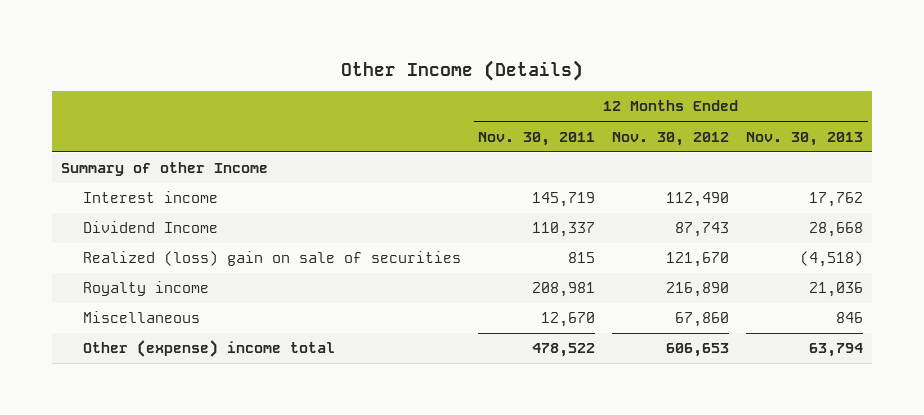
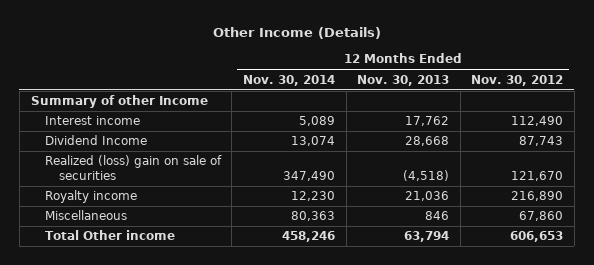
[478,131,596,146] Nov. 30, 2011 -> none
none -> [242,74,335,86] Nov. 30, 2014
[82,340,335,358] Other (expense) income total -> [44,230,175,241] Total Other income

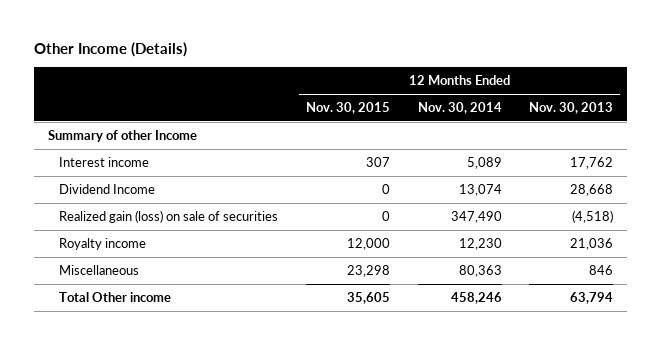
[471,74,564,86] Nov. 30, 2012 -> none
none -> [305,102,390,115] Nov. 30, 2015
[44,155,222,180] Realized (loss) gain on sale of securities -> [59,209,279,223] Realized gain (loss) on sale of securities

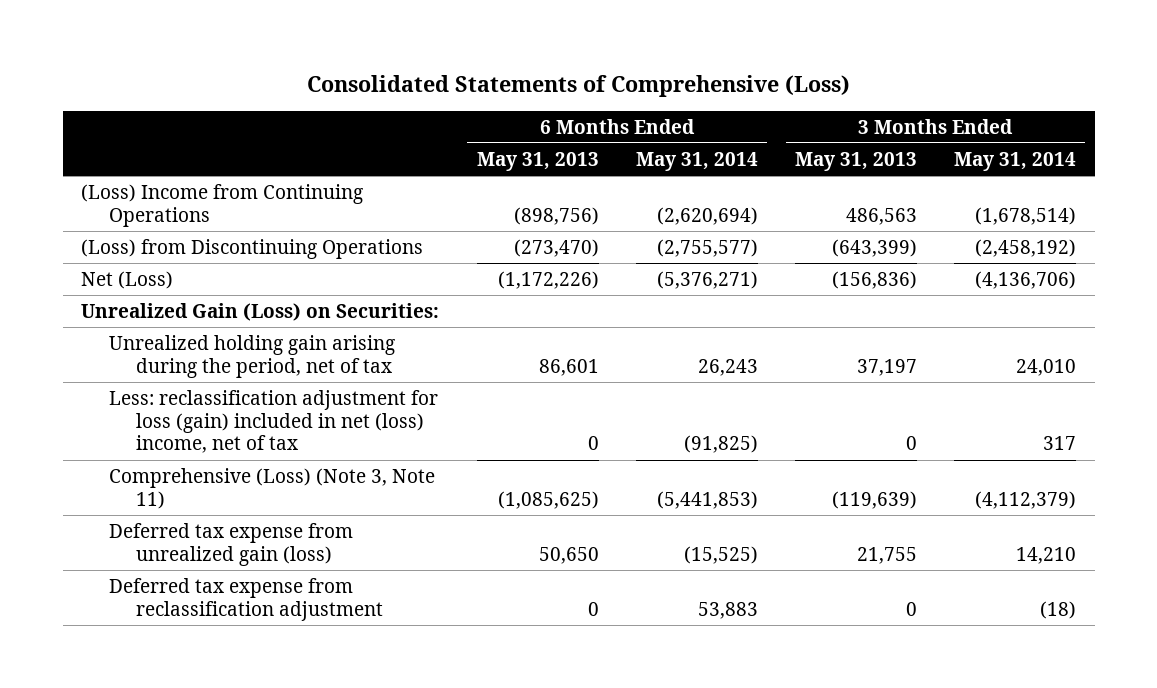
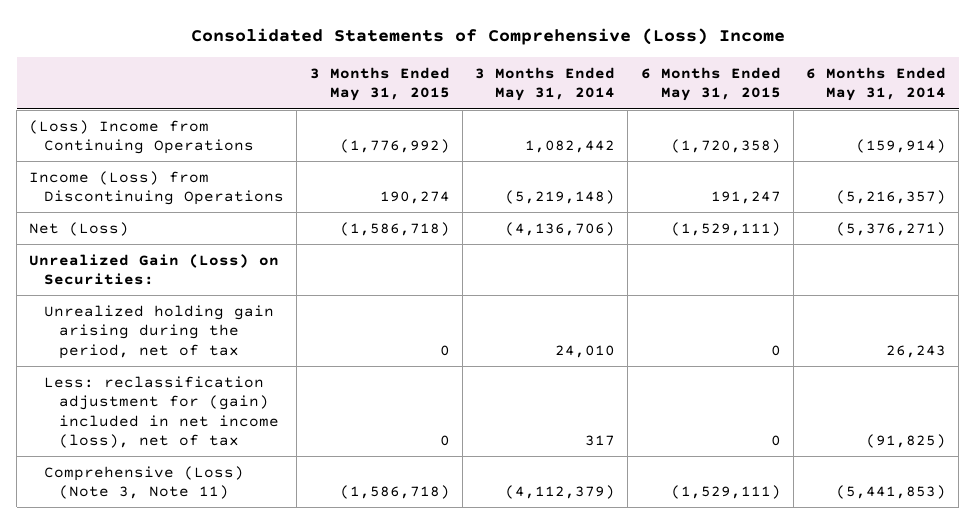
[306,74,850,97] Consolidated Statements of Comprehensive (Loss) -> [190,28,785,46] Consolidated Statements of Comprehensive (Loss) Income
[476,151,599,171] May 31, 2013 -> none
[794,151,917,171] May 31, 2013 -> none
none -> [309,66,450,102] 3 Months Ended May 31, 2015
none -> [640,66,781,102] 6 Months Ended May 31, 2015
[656,206,758,225] (2,620,694) -> [856,139,947,154] (159,914)
[975,206,1077,225] (1,678,514) -> [525,140,616,154] 1,082,442
[81,238,424,259] (Loss) from Discontinuing Operations -> [29,170,285,206] Income (Loss) from Discontinuing Operations
[656,238,758,257] (2,755,577) -> [836,190,947,205] (5,216,357)
[975,238,1077,257] (2,458,192) -> [505,190,616,205] (5,219,148)
[108,389,438,454] Less: reclassification adjustment for loss (gain) included in net (loss) income, net of tax -> [44,375,280,449] Less: reclassification adjustment for (gain) included in net income (loss), net of tax
[108,522,353,566] Deferred tax expense from unrealized gain (loss) -> none
[108,577,384,621] Deferred tax expense from reclassification adjustment -> none

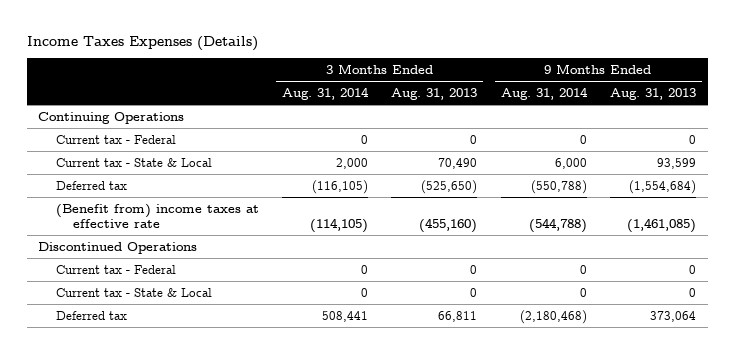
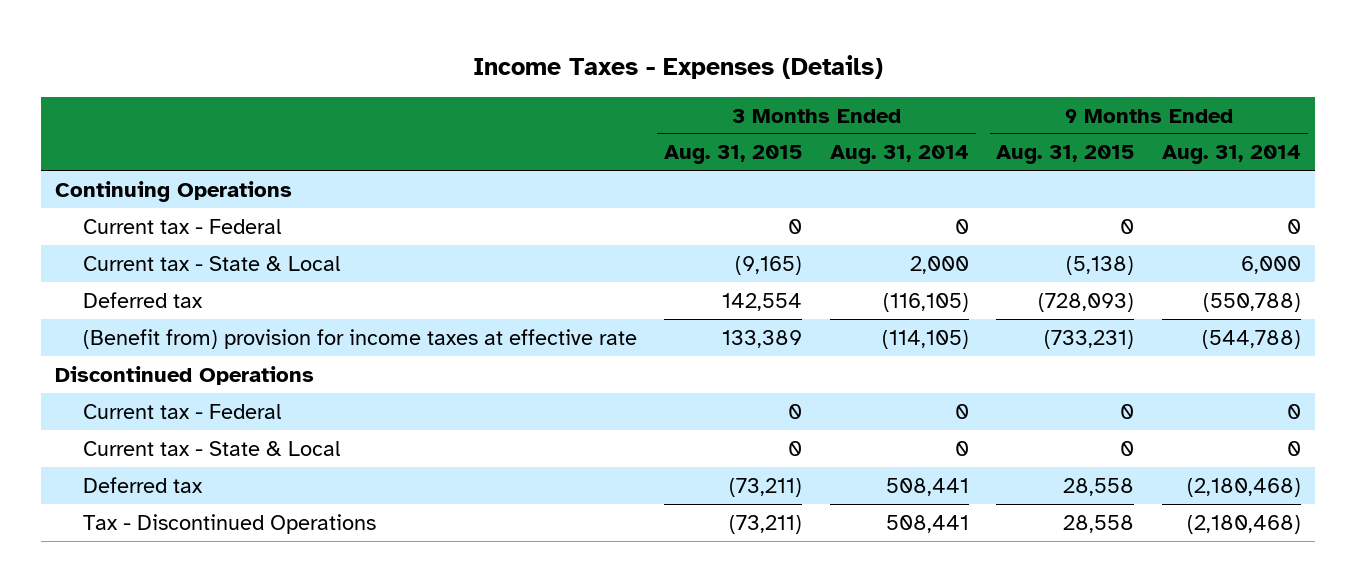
[26,35,258,51] Income Taxes Expenses (Details) -> [472,54,883,79] Income Taxes - Expenses (Details)
[391,88,478,101] Aug. 31, 2013 -> none
[609,88,696,101] Aug. 31, 2013 -> none
none -> [664,145,803,165] Aug. 31, 2015
none -> [996,145,1135,165] Aug. 31, 2015
[55,203,259,228] (Benefit from) income taxes at effective rate -> [82,328,637,349] (Benefit from) provision for income taxes at effective rate
none -> [82,513,376,534] Tax - Discontinued Operations

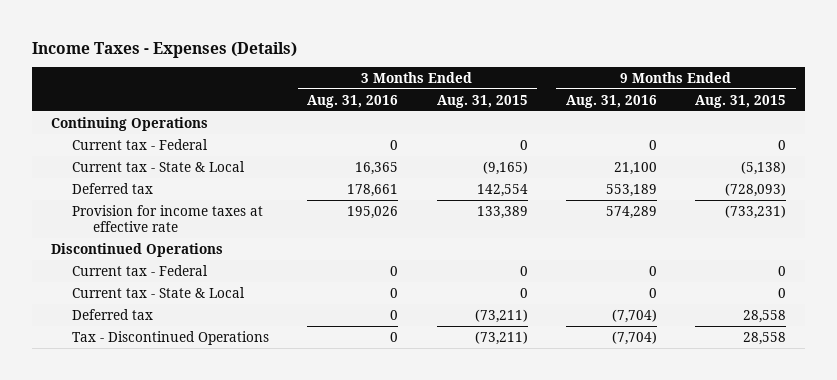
[829,145,969,165] Aug. 31, 2014 -> none
[1162,145,1302,165] Aug. 31, 2014 -> none
none -> [307,94,399,108] Aug. 31, 2016
none -> [565,94,657,108] Aug. 31, 2016
[82,328,637,349] (Benefit from) provision for income taxes at effective rate -> [72,204,264,233] Provision for income taxes at effective rate

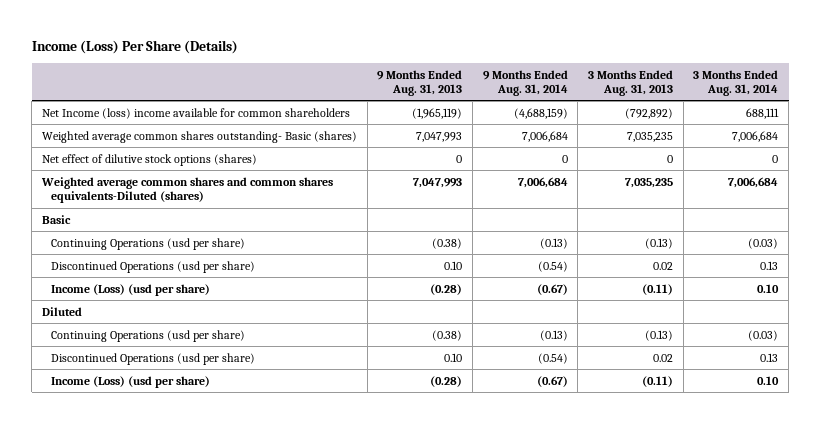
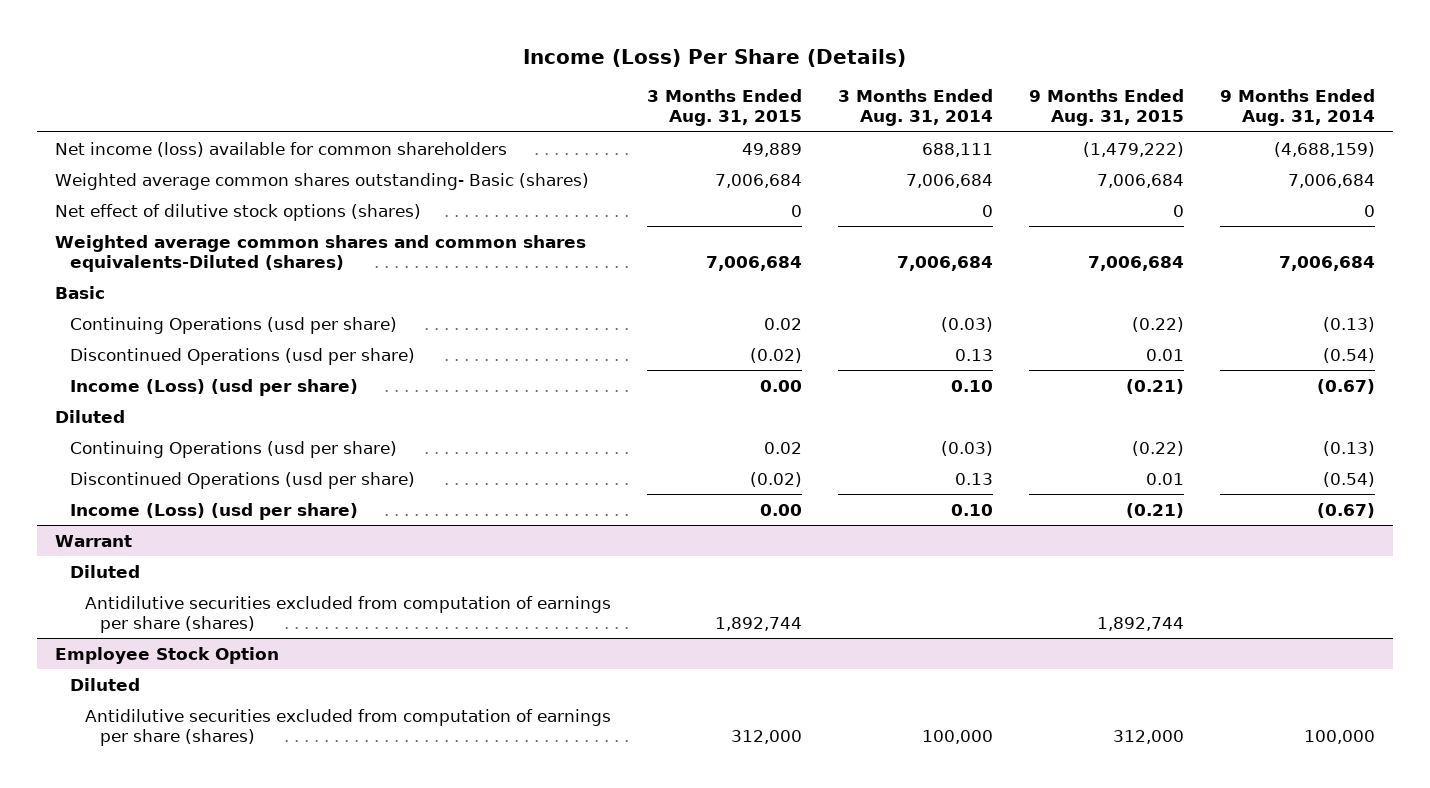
[377,69,463,97] 9 Months Ended Aug. 31, 2013 -> none
[587,69,673,97] 3 Months Ended Aug. 31, 2013 -> none
none -> [647,89,803,127] 3 Months Ended Aug. 31, 2015
none -> [1028,89,1184,127] 9 Months Ended Aug. 31, 2015
[41,107,350,119] Net Income (loss) income available for common shareholders -> [55,141,508,157] Net income (loss) available for common shareholders
none -> [55,534,133,547] Warrant
none -> [70,564,141,578] Diluted
none -> [85,595,612,633] Antidilutive securities excluded from computation of earnings per share (shares)
none -> [55,646,280,664] Employee Stock Option
none -> [70,677,141,691] Diluted
none -> [85,708,612,746] Antidilutive securities excluded from computation of earnings per share (shares)

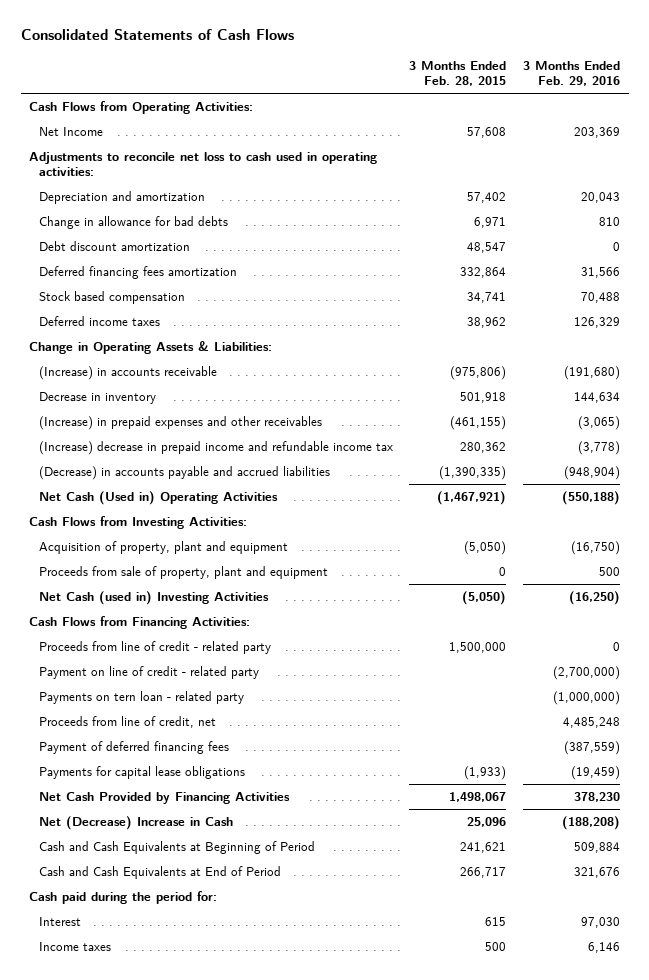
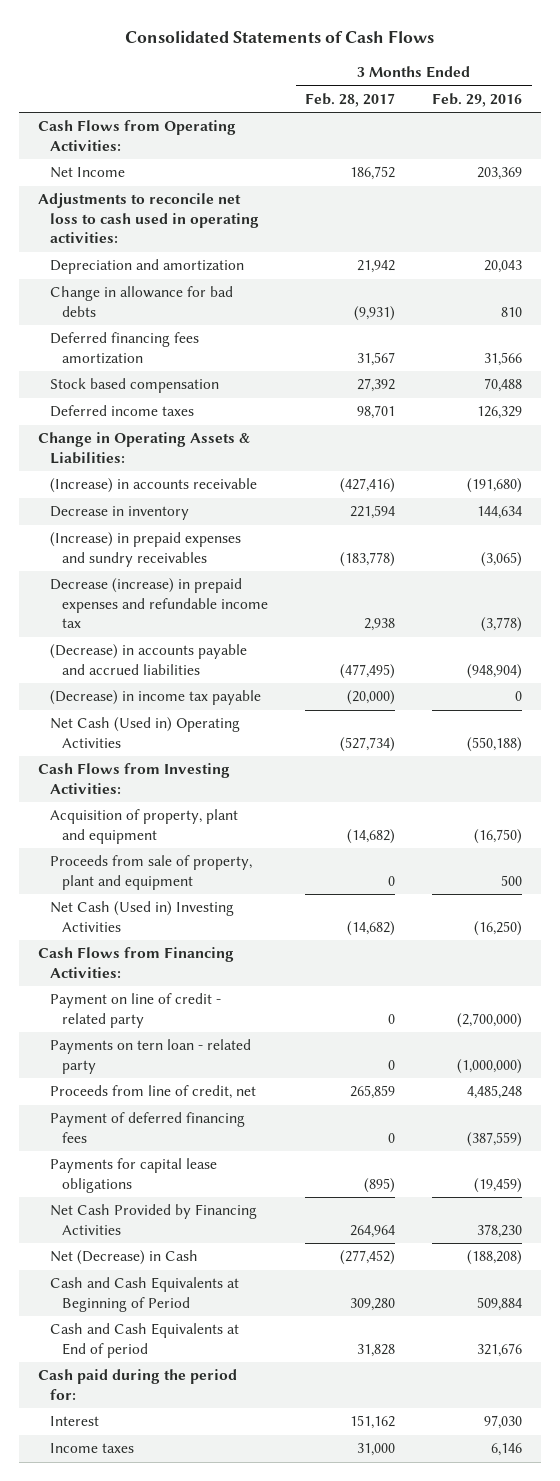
[409,61,507,87] 3 Months Ended Feb. 28, 2015 -> none
none -> [305,92,396,107] Feb. 28, 2017
[38,241,190,252] Debt discount amortization -> none
[38,416,322,431] (Increase) in prepaid expenses and other receivables -> [49,532,241,567] (Increase) in prepaid expenses and sundry receivables
[38,441,393,456] (Increase) decrease in prepaid income and refundable income tax -> [49,578,268,629] Decrease (increase) in prepaid expenses and refundable income tax
none -> [49,690,261,706] (Decrease) in income tax payable
[38,591,269,606] Net Cash (used in) Investing Activities -> [49,901,234,932] Net Cash (Used in) Investing Activities
[38,641,271,655] Proceeds from line of credit - related party -> none
[38,816,233,831] Net (Decrease) Increase in Cash -> [49,1250,198,1266] Net (Decrease) in Cash
[38,866,281,880] Cash and Cash Equivalents at End of Period -> [49,1323,239,1358] Cash and Cash Equivalents at End of period

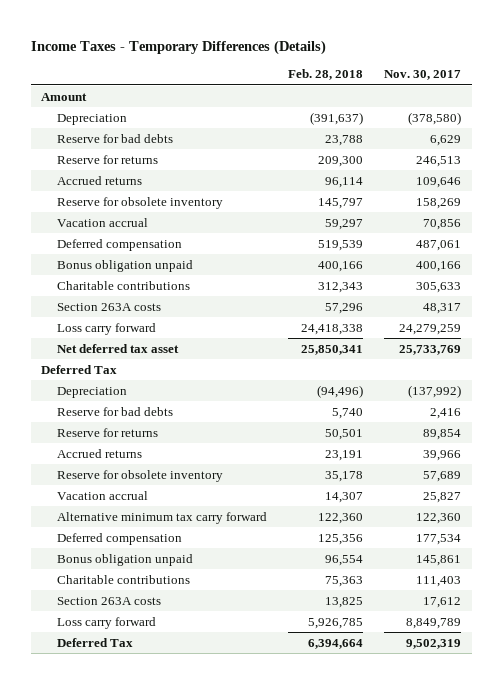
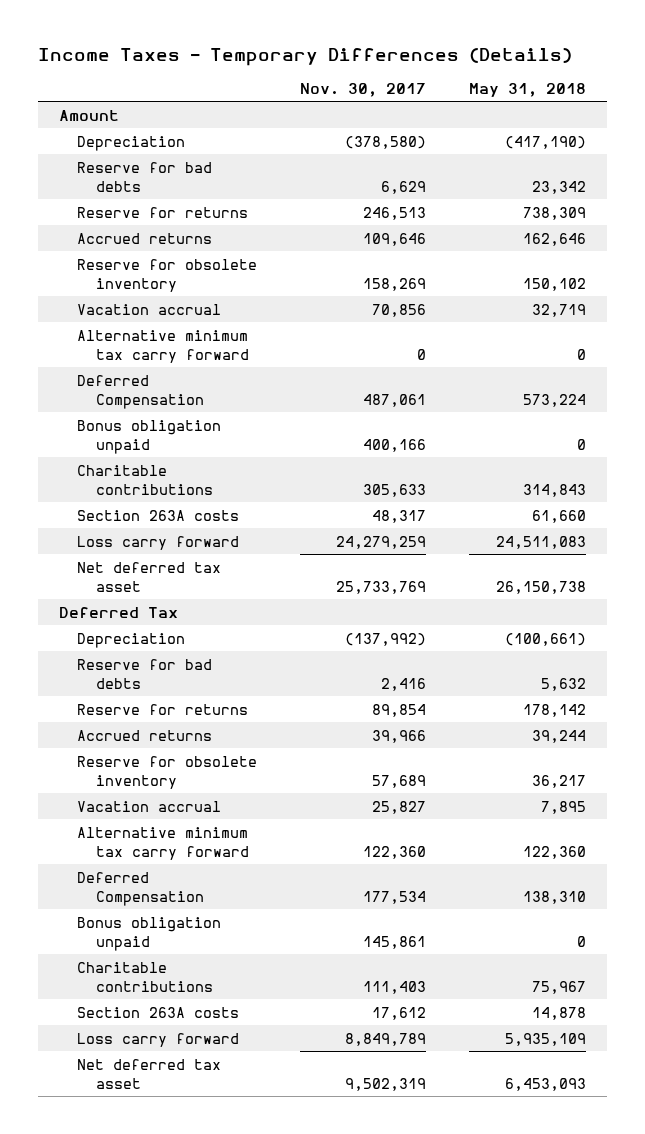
[288,69,364,81] Feb. 28, 2018 -> none
none -> [469,82,587,97] May 31, 2018
none -> [77,329,249,363] Alternative minimum tax carry forward
[57,238,183,251] Deferred compensation -> [77,374,204,409] Deferred Compensation
[57,532,183,545] Deferred compensation -> [77,871,204,906] Deferred Compensation
[57,637,134,647] Deferred Tax -> [77,1058,222,1089] Net deferred tax asset

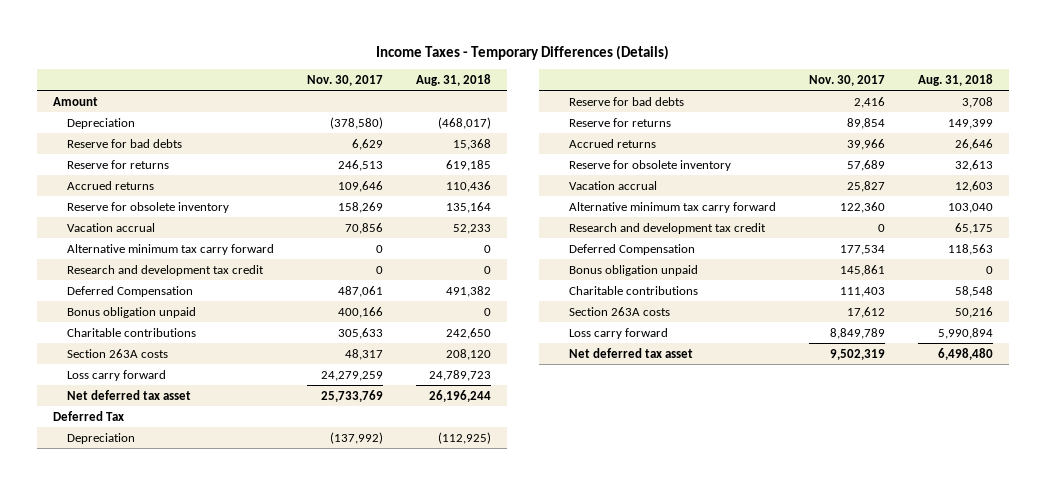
[469,82,587,97] May 31, 2018 -> none
none -> [415,73,491,86] Aug. 31, 2018
none -> [66,264,264,276] Research and development tax credit
none -> [569,222,767,234] Research and development tax credit

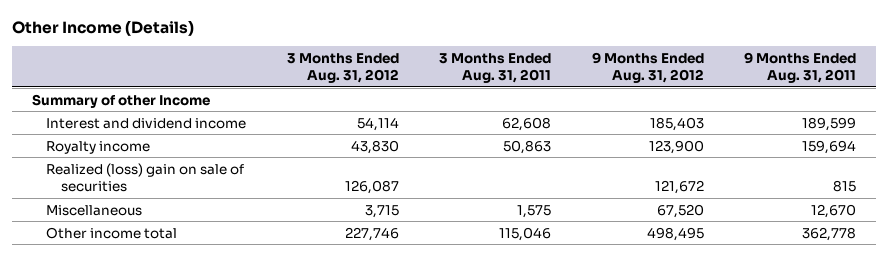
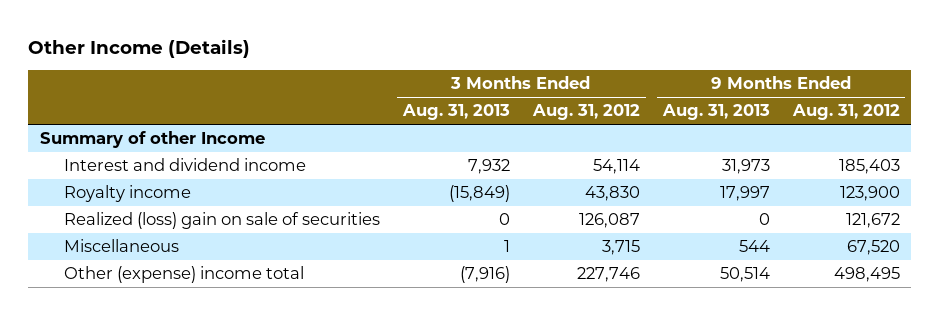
[439,52,552,84] 3 Months Ended Aug. 31, 2011 -> none
[744,51,857,84] 9 Months Ended Aug. 31, 2011 -> none
none -> [401,104,510,121] Aug. 31, 2013
none -> [661,104,770,121] Aug. 31, 2013
[46,226,178,239] Other income total -> [63,266,304,284] Other (expense) income total

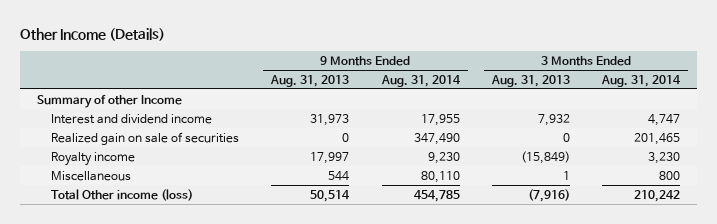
[531,104,640,121] Aug. 31, 2012 -> none
[791,104,900,121] Aug. 31, 2012 -> none
none -> [380,74,461,87] Aug. 31, 2014
none -> [601,74,682,87] Aug. 31, 2014
none -> [50,131,239,145] Realized gain on sale of securities
[63,212,380,230] Realized (loss) gain on sale of securities -> none
[63,266,304,284] Other (expense) income total -> [50,188,193,201] Total Other income (loss)

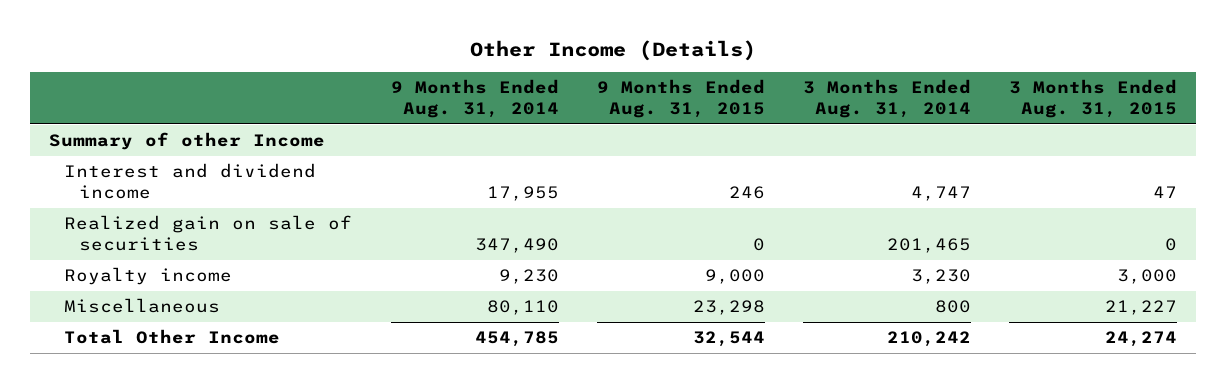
[270,74,350,87] Aug. 31, 2013 -> none
[490,74,570,87] Aug. 31, 2013 -> none
none -> [596,79,765,119] 9 Months Ended Aug. 31, 2015
none -> [1008,79,1177,119] 3 Months Ended Aug. 31, 2015
[50,188,193,201] Total Other income (loss) -> [64,328,281,344] Total Other Income

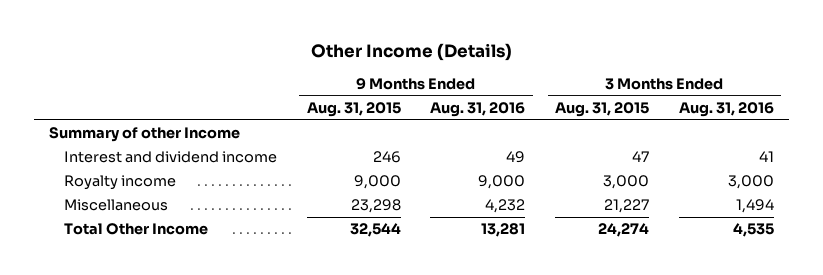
[390,79,559,119] 9 Months Ended Aug. 31, 2014 -> none
[802,79,971,119] 3 Months Ended Aug. 31, 2014 -> none
none -> [430,102,526,118] Aug. 31, 2016
none -> [678,102,774,118] Aug. 31, 2016
[64,214,353,252] Realized gain on sale of securities -> none

